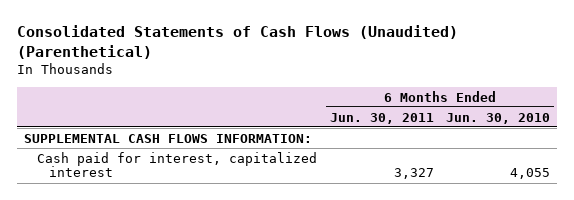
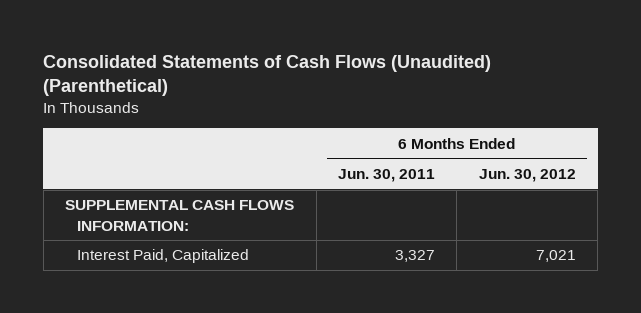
[446,112,551,124] Jun. 30, 2010 -> none
none -> [478,169,576,183] Jun. 30, 2012
[36,151,317,178] Cash paid for interest, capitalized interest -> [77,249,250,264] Interest Paid, Capitalized

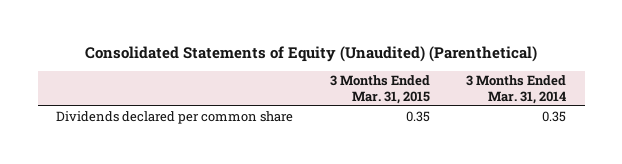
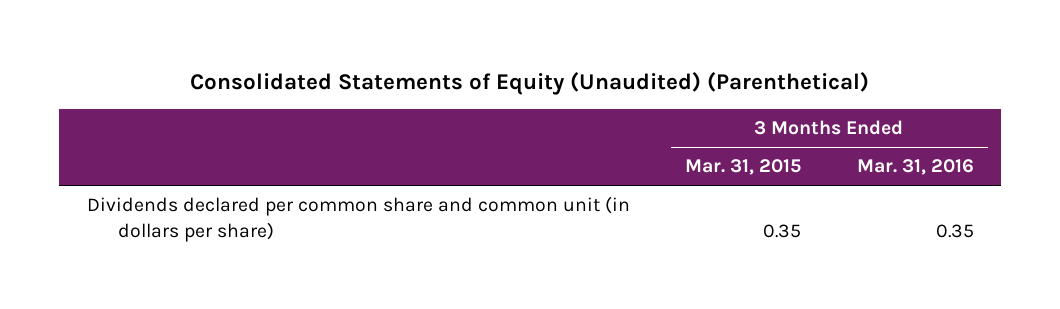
[466,75,567,104] 3 Months Ended Mar. 31, 2014 -> none
none -> [856,159,974,176] Mar. 31, 2016
[56,111,294,125] Dividends declared per common share -> [86,196,630,242] Dividends declared per common share and common unit (in dollars per share)

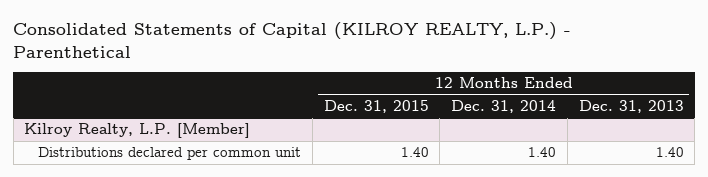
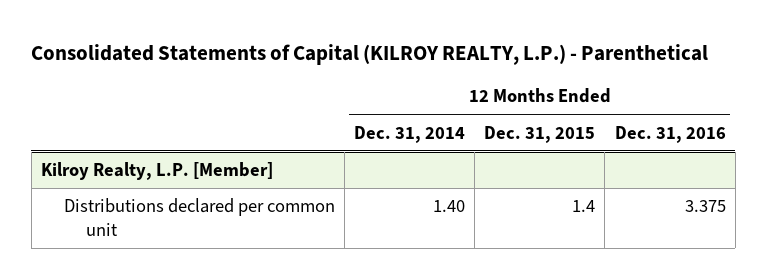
[578,99,684,113] Dec. 31, 2013 -> none
none -> [614,125,726,143] Dec. 31, 2016
[400,147,429,158] 1.40 -> [572,200,596,213] 1.4

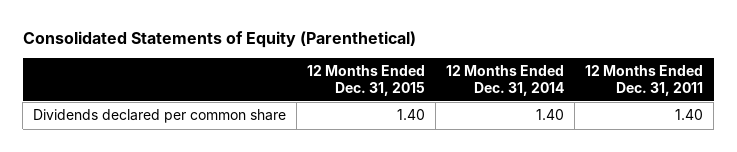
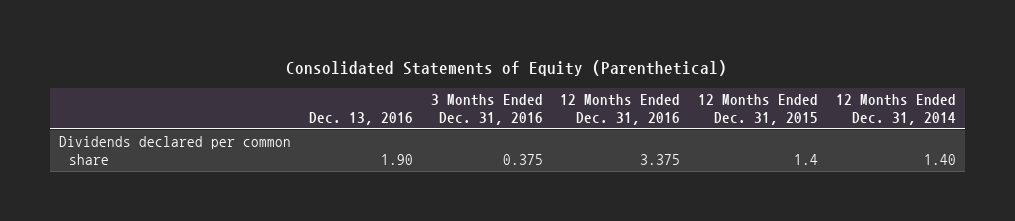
[585,65,704,96] 12 Months Ended Dec. 31, 2011 -> none
none -> [308,111,413,125] Dec. 13, 2016
none -> [430,93,543,125] 3 Months Ended Dec. 31, 2016
none -> [560,93,681,125] 12 Months Ended Dec. 31, 2016
[397,109,426,121] 1.40 -> [793,154,818,166] 1.4

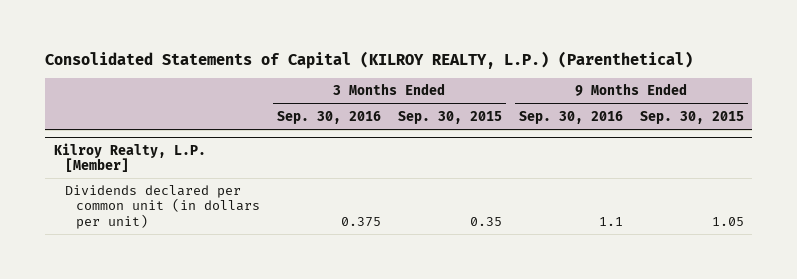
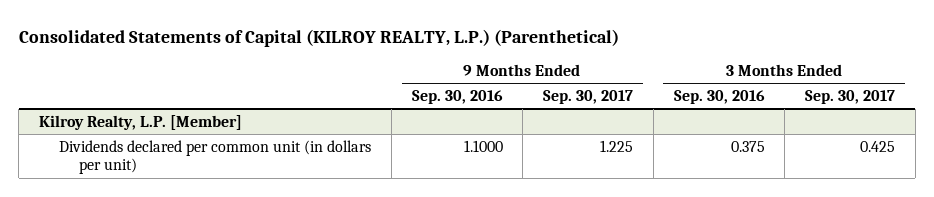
[397,110,502,124] Sep. 30, 2015 -> none
[639,110,744,124] Sep. 30, 2015 -> none
none -> [543,89,634,104] Sep. 30, 2017
none -> [805,89,896,104] Sep. 30, 2017
[598,216,623,226] 1.1 -> [463,139,503,152] 1.1000

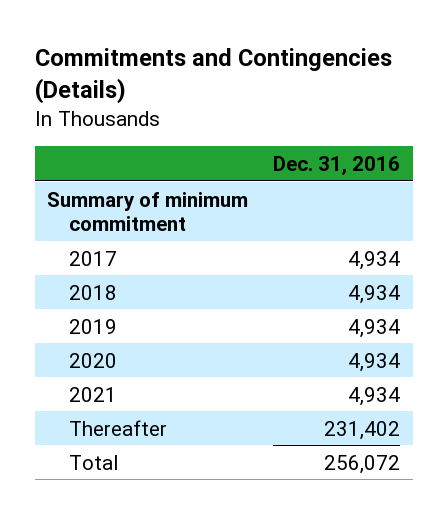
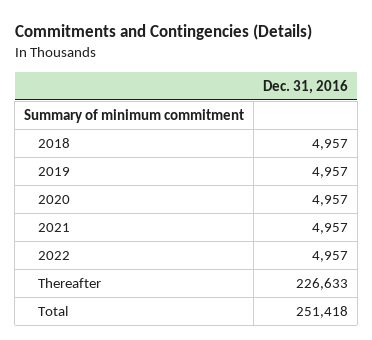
[68,250,117,266] 2017 -> none
[348,284,401,304] 4,934 -> [312,138,349,150] 4,957
[348,318,401,338] 4,934 -> [312,166,349,178] 4,957
[348,352,401,372] 4,934 -> [312,194,349,206] 4,957
[348,386,401,406] 4,934 -> [312,222,349,234] 4,957
none -> [37,250,70,260] 2022
[324,420,401,440] 231,402 -> [296,277,349,290] 226,633
[324,454,401,474] 256,072 -> [296,305,349,318] 251,418

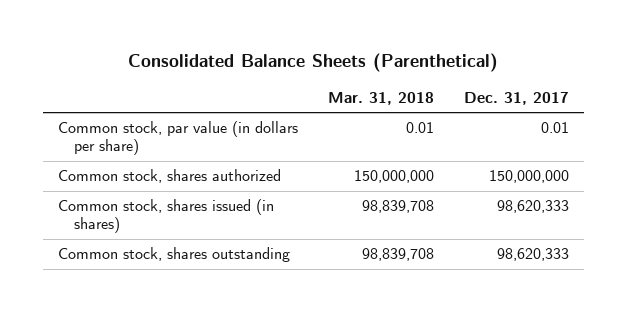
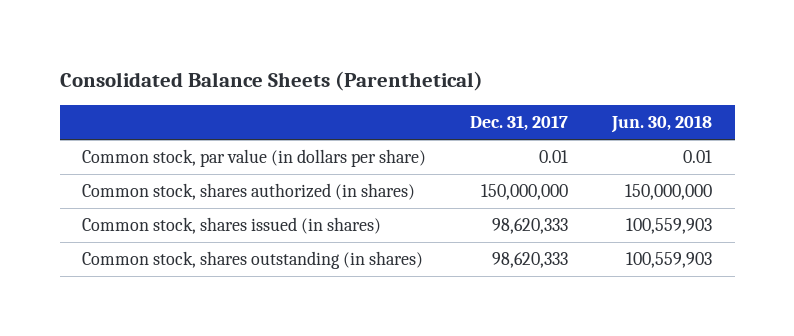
[327,91,434,105] Mar. 31, 2018 -> none
none -> [611,115,713,134] Jun. 30, 2018
[57,169,281,184] Common stock, shares authorized -> [82,183,416,201] Common stock, shares authorized (in shares)
[57,247,290,263] Common stock, shares outstanding -> [82,251,424,270] Common stock, shares outstanding (in shares)

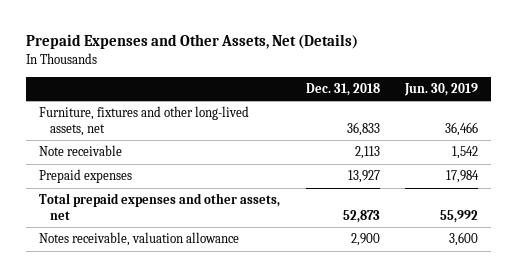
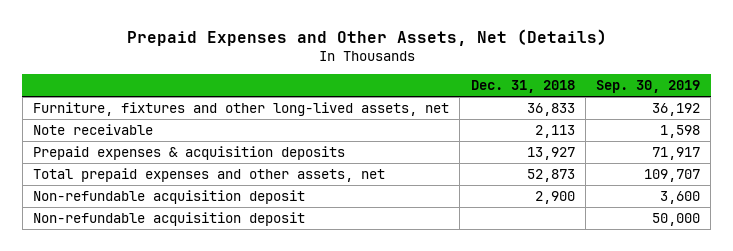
[404,82,479,96] Jun. 30, 2019 -> none
none -> [596,80,701,94] Sep. 30, 2019
[39,169,133,184] Prepaid expenses -> [32,145,345,160] Prepaid expenses & acquisition deposits
[39,232,240,247] Notes receivable, valuation allowance -> [32,189,305,204] Non-refundable acquisition deposit
none -> [32,211,305,226] Non-refundable acquisition deposit

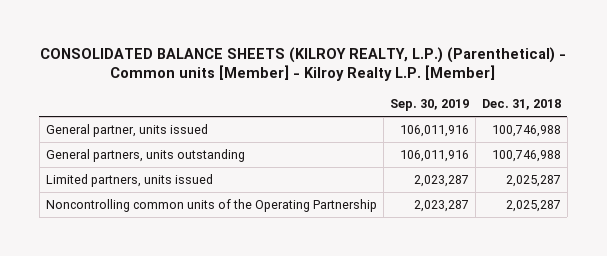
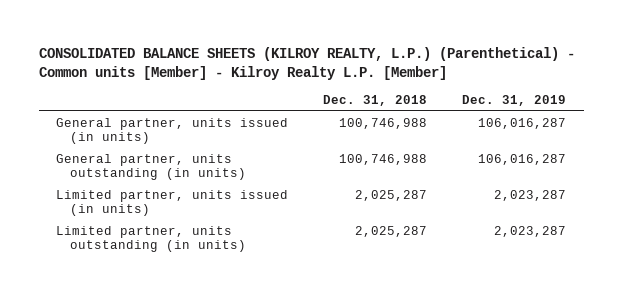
[389,99,469,112] Sep. 30, 2019 -> none
none -> [462,95,567,107] Dec. 31, 2019
[45,124,208,138] General partner, units issued -> [56,117,289,145] General partner, units issued (in units)
[45,149,245,163] General partners, units outstanding -> [56,153,246,181] General partner, units outstanding (in units)
[45,174,213,188] Limited partners, units issued -> [56,189,289,217] Limited partner, units issued (in units)
[45,199,377,213] Noncontrolling common units of the Operating Partnership -> [56,225,246,253] Limited partner, units outstanding (in units)

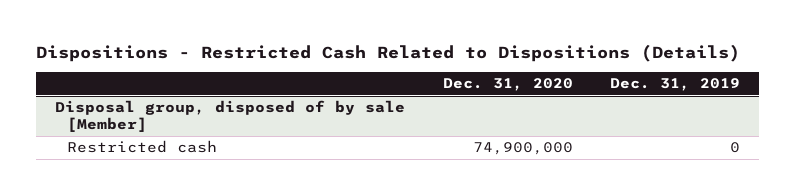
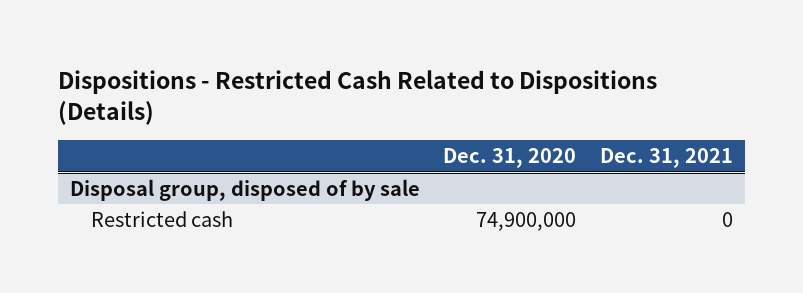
[610,77,741,91] Dec. 31, 2019 -> none
none -> [599,148,733,169] Dec. 31, 2021
[55,100,406,133] Disposal group, disposed of by sale [Member] -> [70,178,421,201] Disposal group, disposed of by sale

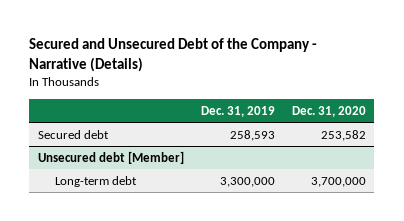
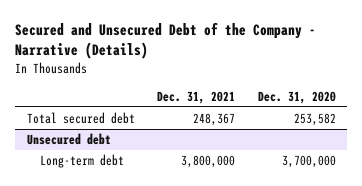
[200,105,275,117] Dec. 31, 2019 -> none
none -> [157,90,236,104] Dec. 31, 2021
[37,129,109,139] Secured debt -> [26,112,135,125] Total secured debt
[37,150,184,164] Unsecured debt [Member] -> [26,133,111,146] Unsecured debt

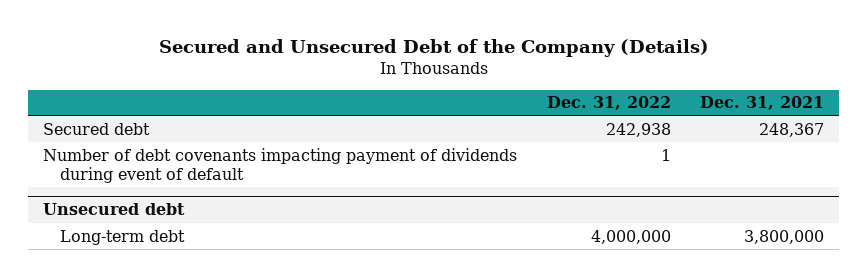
[15,22,317,60] Secured and Unsecured Debt of the Company - Narrative (Details) -> [158,38,709,57] Secured and Unsecured Debt of the Company (Details)
[257,90,336,104] Dec. 31, 2020 -> none
none -> [546,96,671,111] Dec. 31, 2022
[26,112,135,125] Total secured debt -> [42,122,150,135] Secured debt
none -> [42,147,517,184] Number of debt covenants impacting payment of dividends during event of default

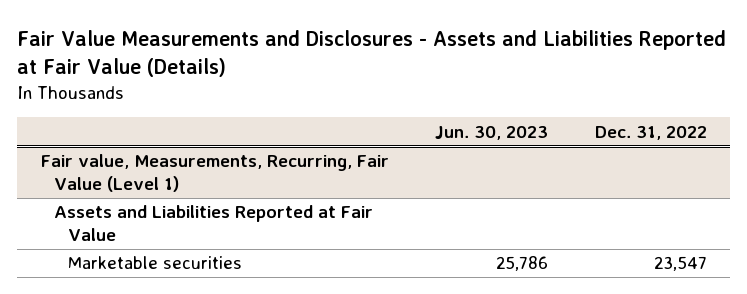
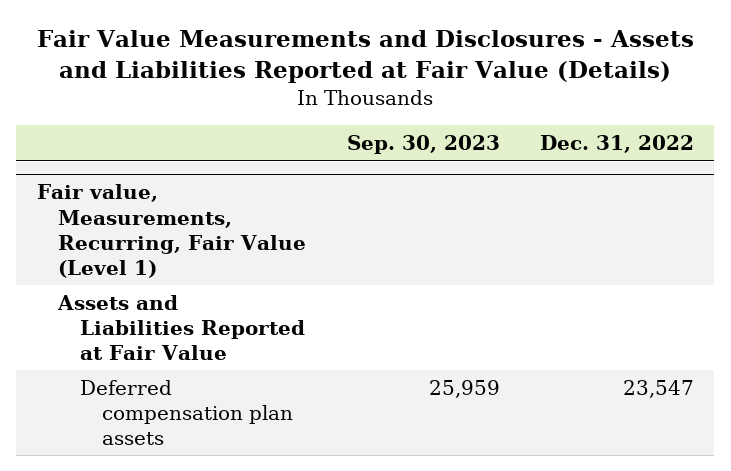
[435,125,549,140] Jun. 30, 2023 -> none
none -> [346,135,500,155] Sep. 30, 2023
[67,256,242,270] Marketable securities -> [80,379,294,446] Deferred compensation plan assets

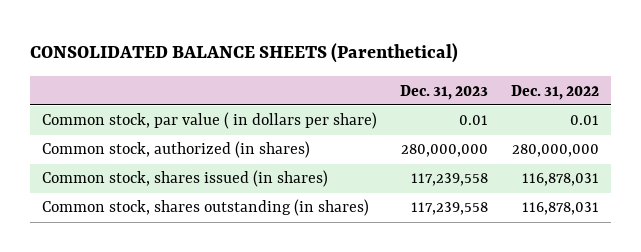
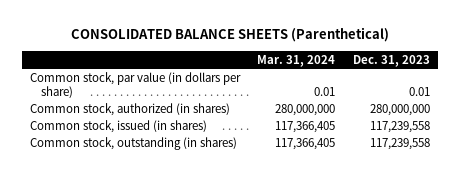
[511,84,600,100] Dec. 31, 2022 -> none
none -> [257,54,336,67] Mar. 31, 2024
[42,112,378,130] Common stock, par value ( in dollars per share) -> [30,71,242,98] Common stock, par value (in dollars per share)
[42,170,329,188] Common stock, shares issued (in shares) -> [30,119,208,133] Common stock, issued (in shares)
[42,199,370,217] Common stock, shares outstanding (in shares) -> [30,136,238,150] Common stock, outstanding (in shares)

